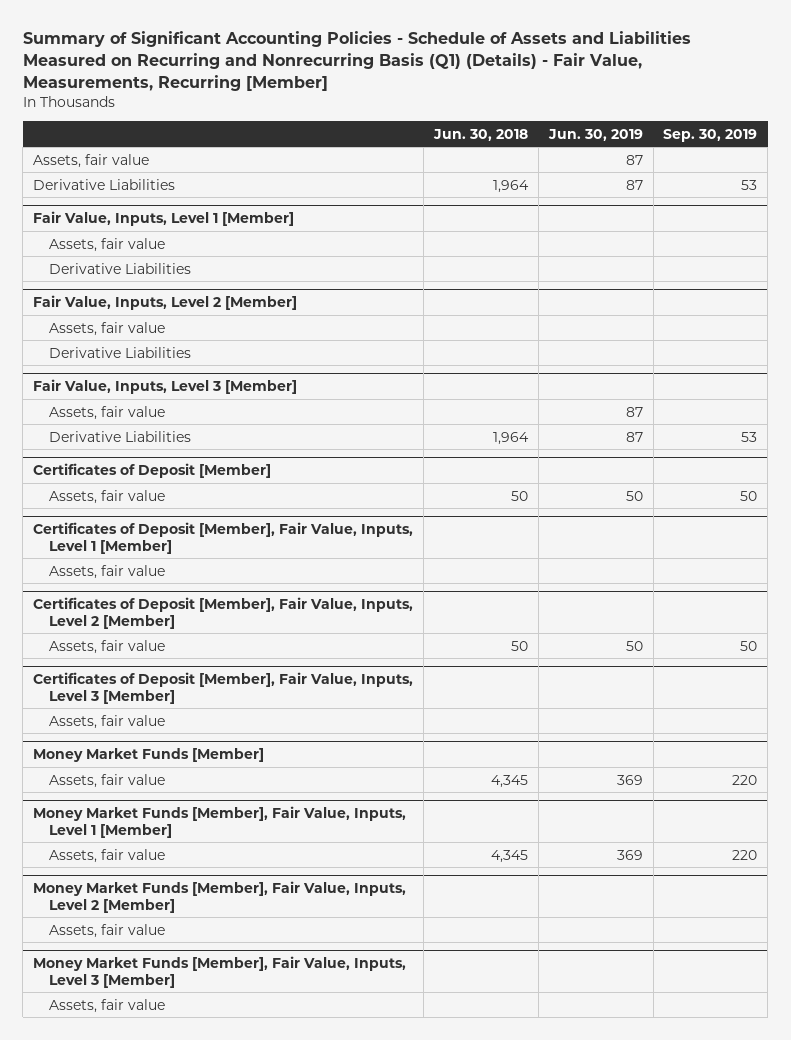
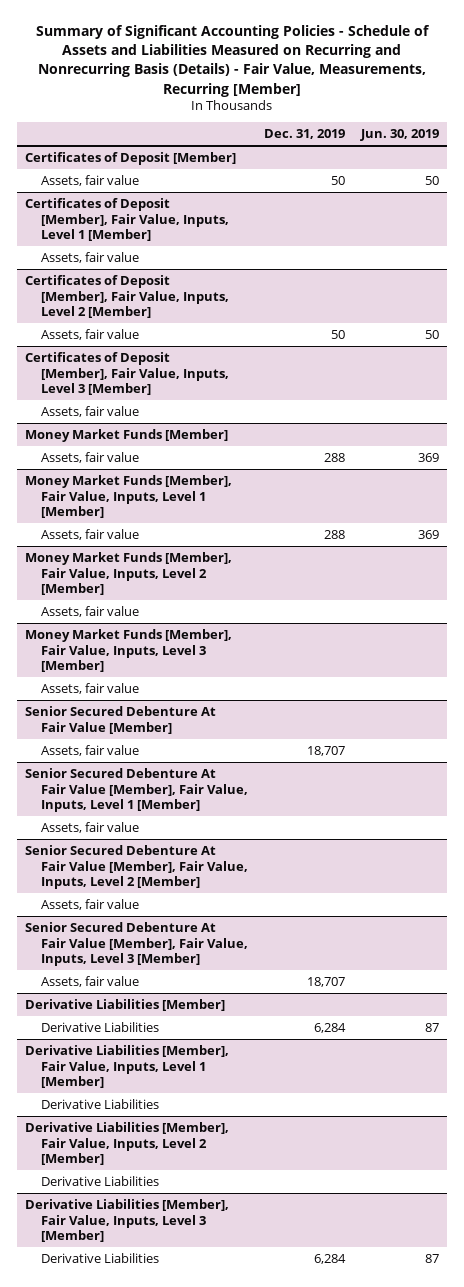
[22,31,691,92] Summary of Significant Accounting Policies - Schedule of Assets and Liabilities Measured on Recurring and Nonrecurring Basis (Q1) (Details) - Fair Value, Measurements, Recurring [Member] -> [36,25,431,97] Summary of Significant Accounting Policies - Schedule of Assets and Liabilities Measured on Recurring and Nonrecurring Basis (Details) - Fair Value, Measurements, Recurring [Member]
[432,128,528,141] Jun. 30, 2018 -> none
[663,128,758,142] Sep. 30, 2019 -> none
none -> [264,129,346,140] Dec. 31, 2019
[33,153,150,168] Assets, fair value -> none
[33,178,176,190] Derivative Liabilities -> none
[33,210,295,226] Fair Value, Inputs, Level 1 [Member] -> none
[49,237,166,252] Assets, fair value -> none
[49,262,192,274] Derivative Liabilities -> none
[33,294,298,310] Fair Value, Inputs, Level 2 [Member] -> none
[49,321,166,336] Assets, fair value -> none
[49,346,192,358] Derivative Liabilities -> none
[33,378,298,394] Fair Value, Inputs, Level 3 [Member] -> none
[49,405,166,420] Assets, fair value -> none
[49,430,192,442] Derivative Liabilities -> none
none -> [25,705,217,734] Senior Secured Debenture At Fair Value [Member]
none -> [41,744,140,756] Assets, fair value
none -> [25,767,249,813] Senior Secured Debenture At Fair Value [Member], Fair Value, Inputs, Level 1 [Member]
none -> [41,821,140,833] Assets, fair value
none -> [25,844,249,890] Senior Secured Debenture At Fair Value [Member], Fair Value, Inputs, Level 2 [Member]
none -> [41,898,140,910] Assets, fair value
none -> [25,921,249,967] Senior Secured Debenture At Fair Value [Member], Fair Value, Inputs, Level 3 [Member]
none -> [41,975,140,987] Assets, fair value
none -> [25,998,226,1011] Derivative Liabilities [Member]
none -> [41,1021,160,1032] Derivative Liabilities
none -> [25,1044,230,1089] Derivative Liabilities [Member], Fair Value, Inputs, Level 1 [Member]
none -> [41,1098,160,1109] Derivative Liabilities
none -> [25,1121,230,1166] Derivative Liabilities [Member], Fair Value, Inputs, Level 2 [Member]
none -> [41,1175,160,1186] Derivative Liabilities
none -> [25,1198,230,1243] Derivative Liabilities [Member], Fair Value, Inputs, Level 3 [Member]
none -> [41,1252,160,1263] Derivative Liabilities

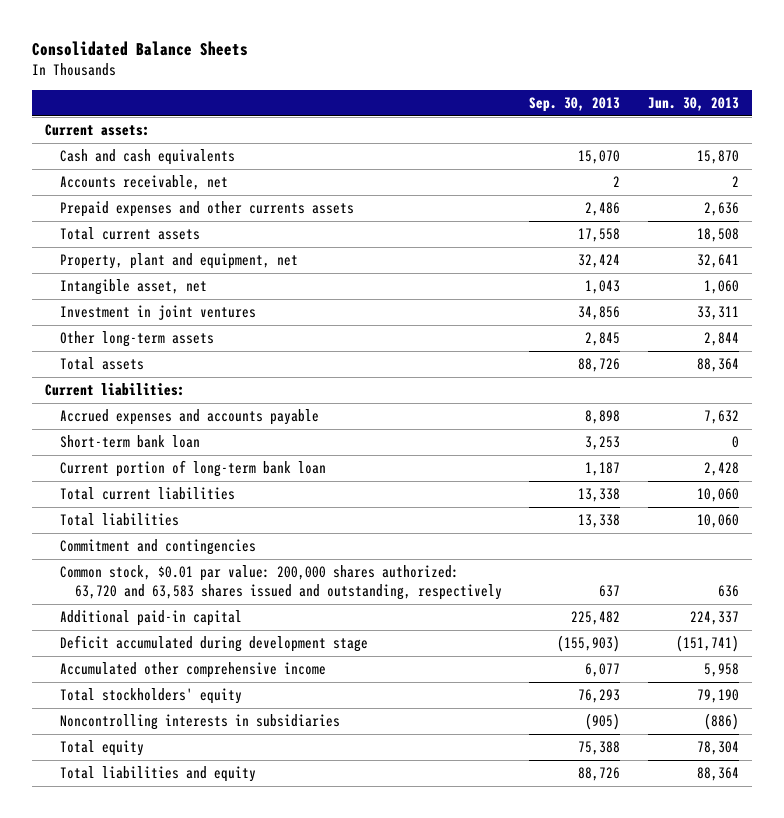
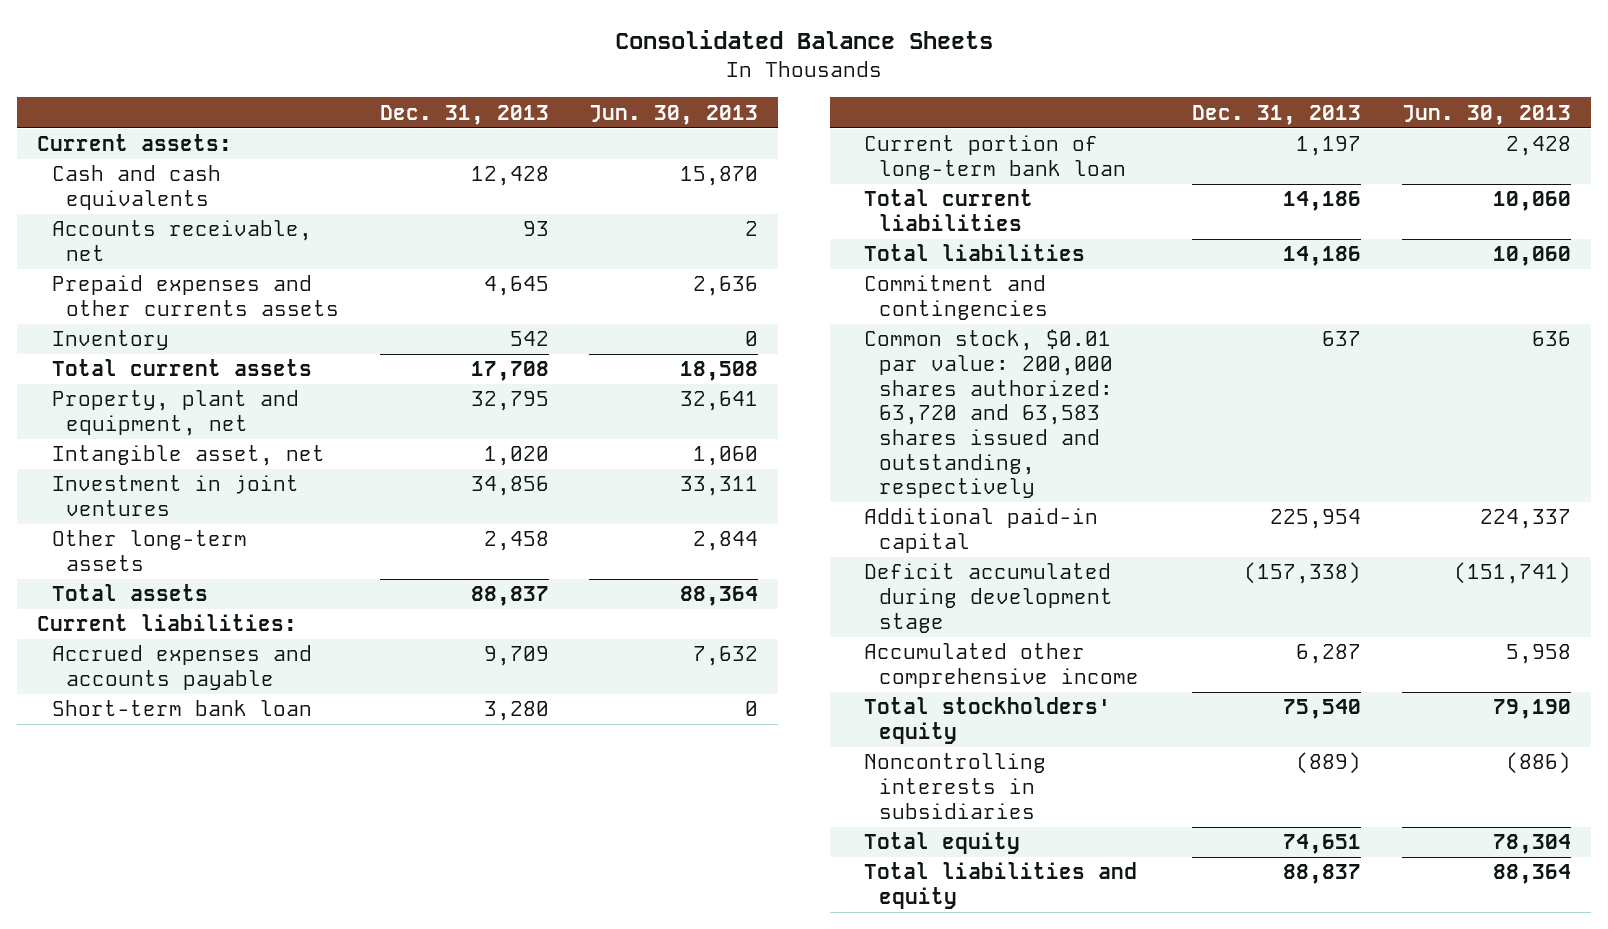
[529,97,621,113] Sep. 30, 2013 -> none
none -> [379,104,549,125] Dec. 31, 2013
none -> [51,330,169,351] Inventory

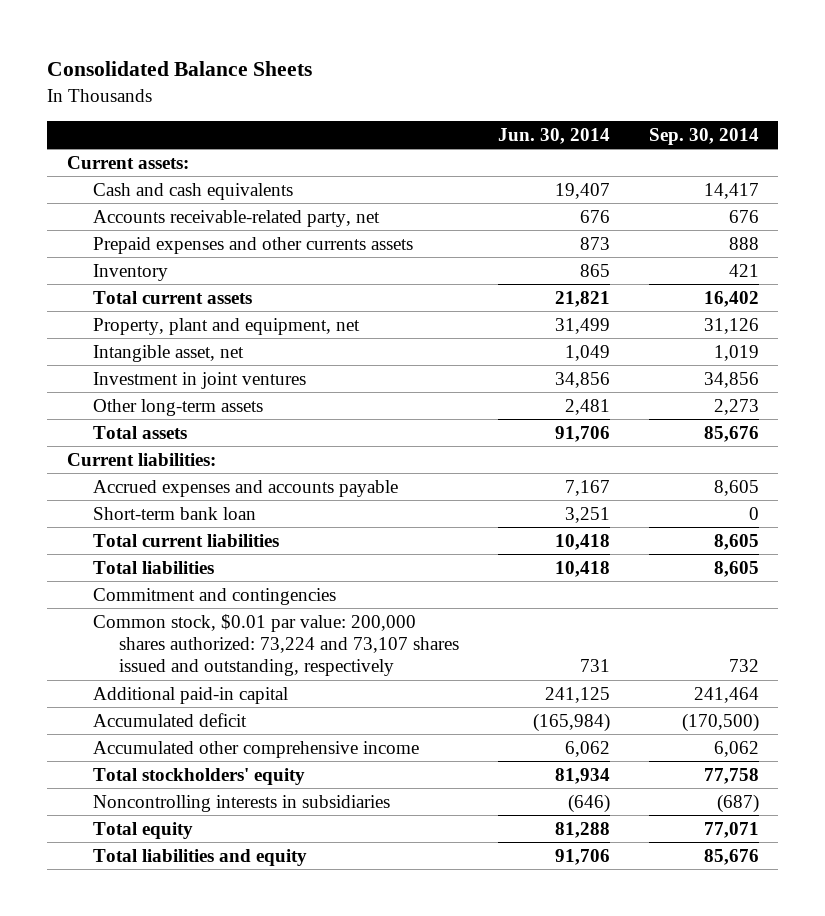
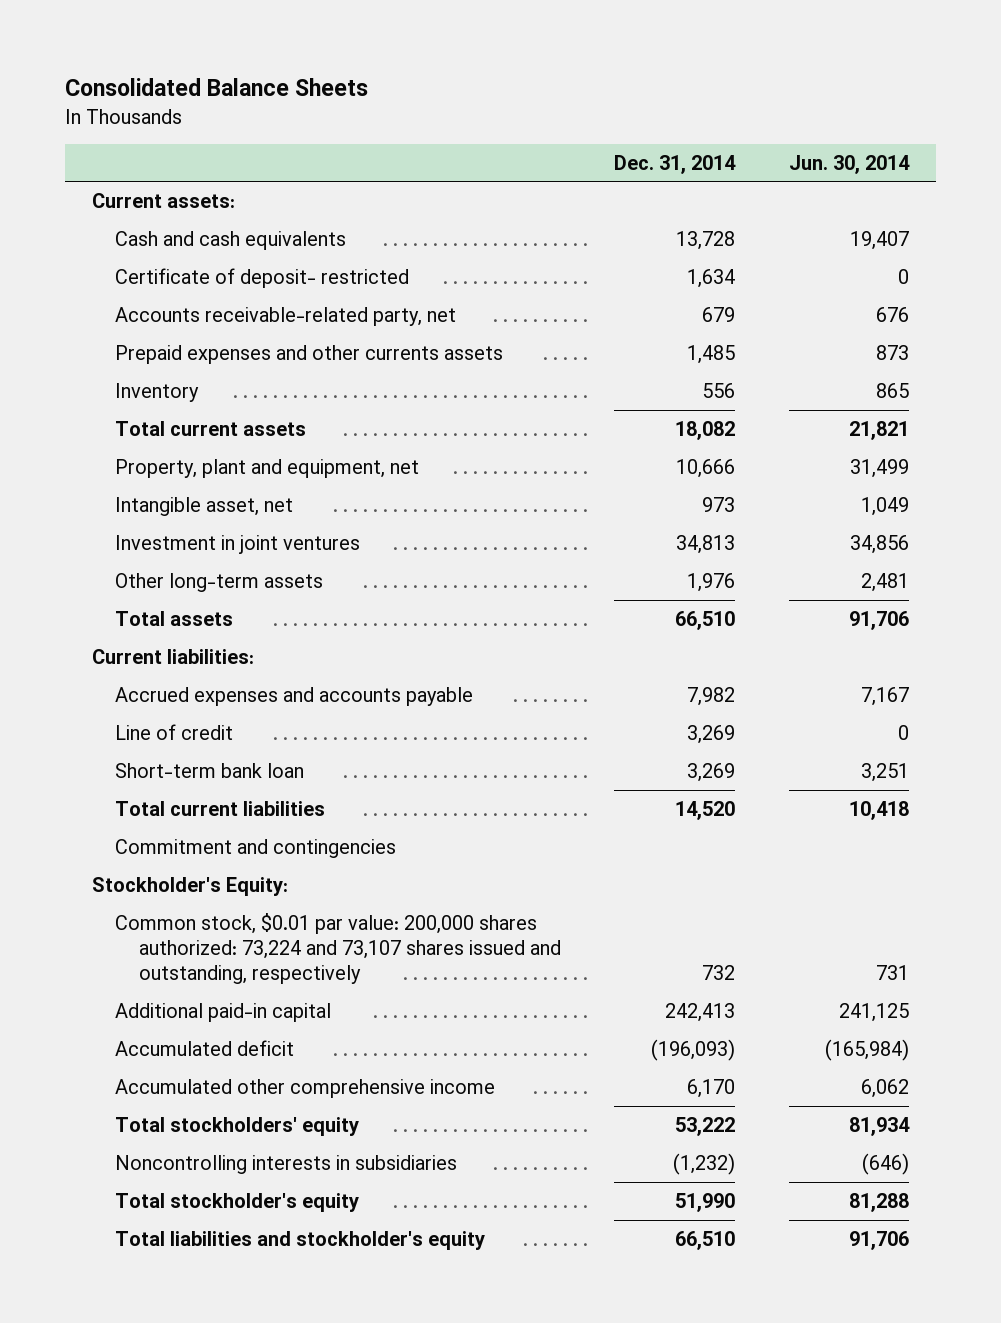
[648,127,759,145] Sep. 30, 2014 -> none
none -> [614,154,737,174] Dec. 31, 2014
none -> [115,267,410,288] Certificate of deposit- restricted
none -> [115,723,234,740] Line of credit
[92,560,214,574] Total liabilities -> none
none -> [91,876,288,896] Stockholder's Equity:
[92,821,193,839] Total equity -> [115,1192,360,1212] Total stockholder's equity
[92,848,307,866] Total liabilities and equity -> [115,1230,486,1250] Total liabilities and stockholder's equity

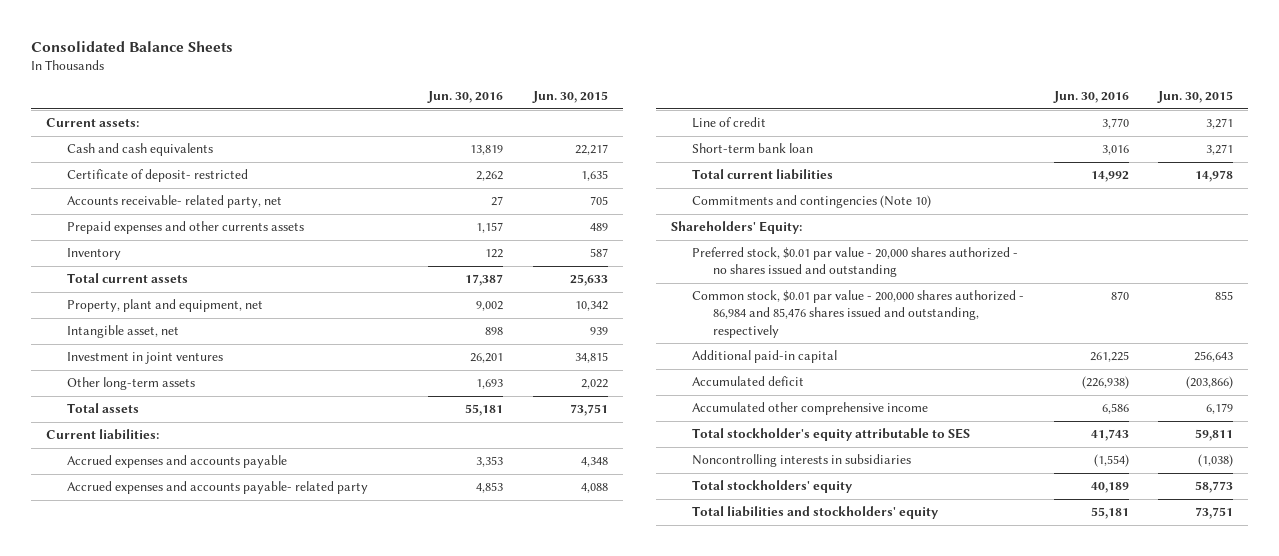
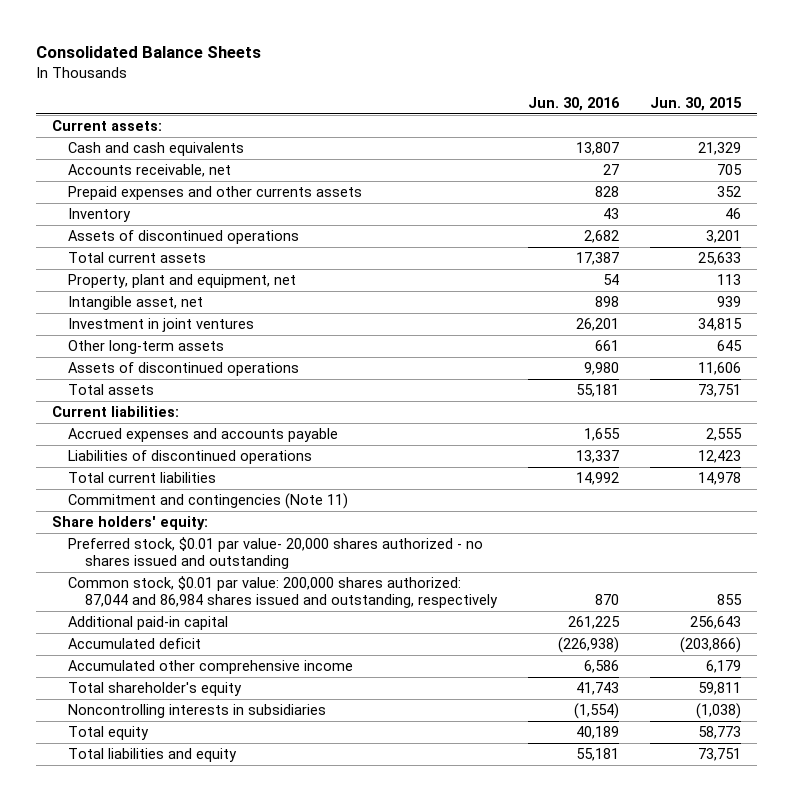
[66,169,248,183] Certificate of deposit- restricted -> none
[470,145,504,156] 13,819 -> [576,141,620,155] 13,807
[574,144,608,156] 22,217 -> [698,141,742,155] 21,329
[66,195,282,209] Accounts receivable- related party, net -> [68,163,232,177] Accounts receivable, net
[476,222,504,234] 1,157 -> [595,185,620,197] 828
[589,223,608,232] 489 -> [717,185,742,197] 352
[485,249,504,259] 122 -> [603,207,620,219] 43
[589,248,608,258] 587 -> [725,207,742,219] 46
none -> [68,229,300,244] Assets of discontinued operations
[476,301,504,312] 9,002 -> [603,273,620,285] 54
[574,301,608,312] 10,342 -> [717,273,742,285] 113
[476,379,504,390] 1,693 -> [595,339,620,351] 661
[580,379,608,390] 2,022 -> [717,339,743,351] 645
none -> [68,361,300,376] Assets of discontinued operations
[66,481,368,495] Accrued expenses and accounts payable- related party -> none
[691,117,766,129] Line of credit -> none
[691,143,813,154] Short-term bank loan -> none
[476,456,504,468] 3,353 -> [584,427,621,441] 1,655
[580,457,608,468] 4,348 -> [706,427,743,441] 2,555
none -> [68,449,313,464] Liabilities of discontinued operations
[691,195,931,209] Commitments and contingencies (Note 10) -> [68,492,349,509] Commitment and contingencies (Note 11)
[670,221,802,235] Shareholders' Equity: -> [51,515,208,530] Share holders' equity:
[691,247,1018,278] Preferred stock, $0.01 par value - 20,000 shares authorized - no shares issued and outstanding -> [68,536,484,569] Preferred stock, $0.01 par value- 20,000 shares authorized - no shares issued and outstanding
[691,290,1024,338] Common stock, $0.01 par value - 200,000 shares authorized - 86,984 and 85,476 shares issued and outstanding, respectively -> [68,575,499,608] Common stock, $0.01 par value: 200,000 shares authorized: 87,044 and 86,984 shares issued and outstanding, respectively
[691,428,970,442] Total stockholder's equity attributable to SES -> [68,681,243,696] Total shareholder's equity
[691,480,852,494] Total stockholders' equity -> [68,725,150,740] Total equity
[691,506,938,520] Total liabilities and stockholders' equity -> [68,747,238,762] Total liabilities and equity

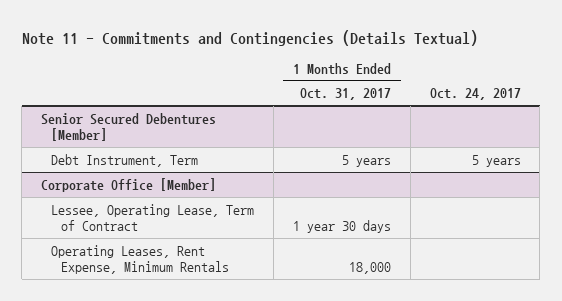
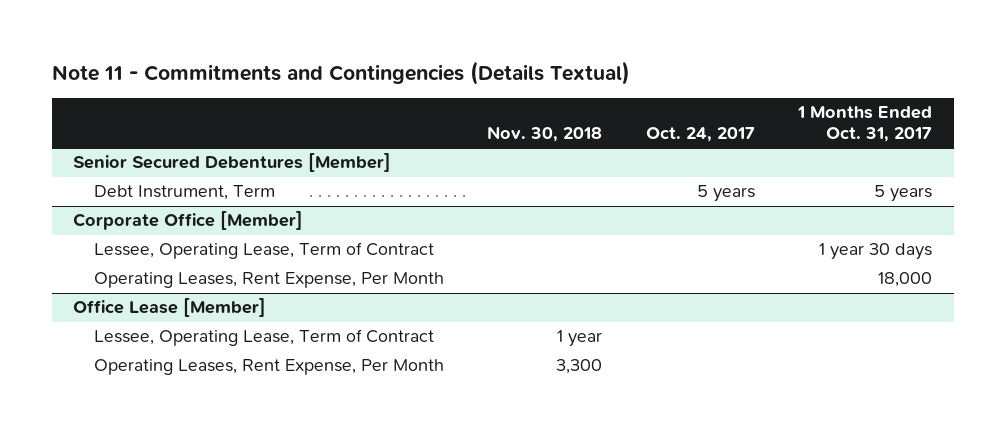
none -> [487,126,603,143] Nov. 30, 2018
[51,244,230,275] Operating Leases, Rent Expense, Minimum Rentals -> [94,272,445,289] Operating Leases, Rent Expense, Per Month
none -> [73,298,267,318] Office Lease [Member]
none -> [94,329,435,347] Lessee, Operating Lease, Term of Contract
none -> [94,359,445,376] Operating Leases, Rent Expense, Per Month

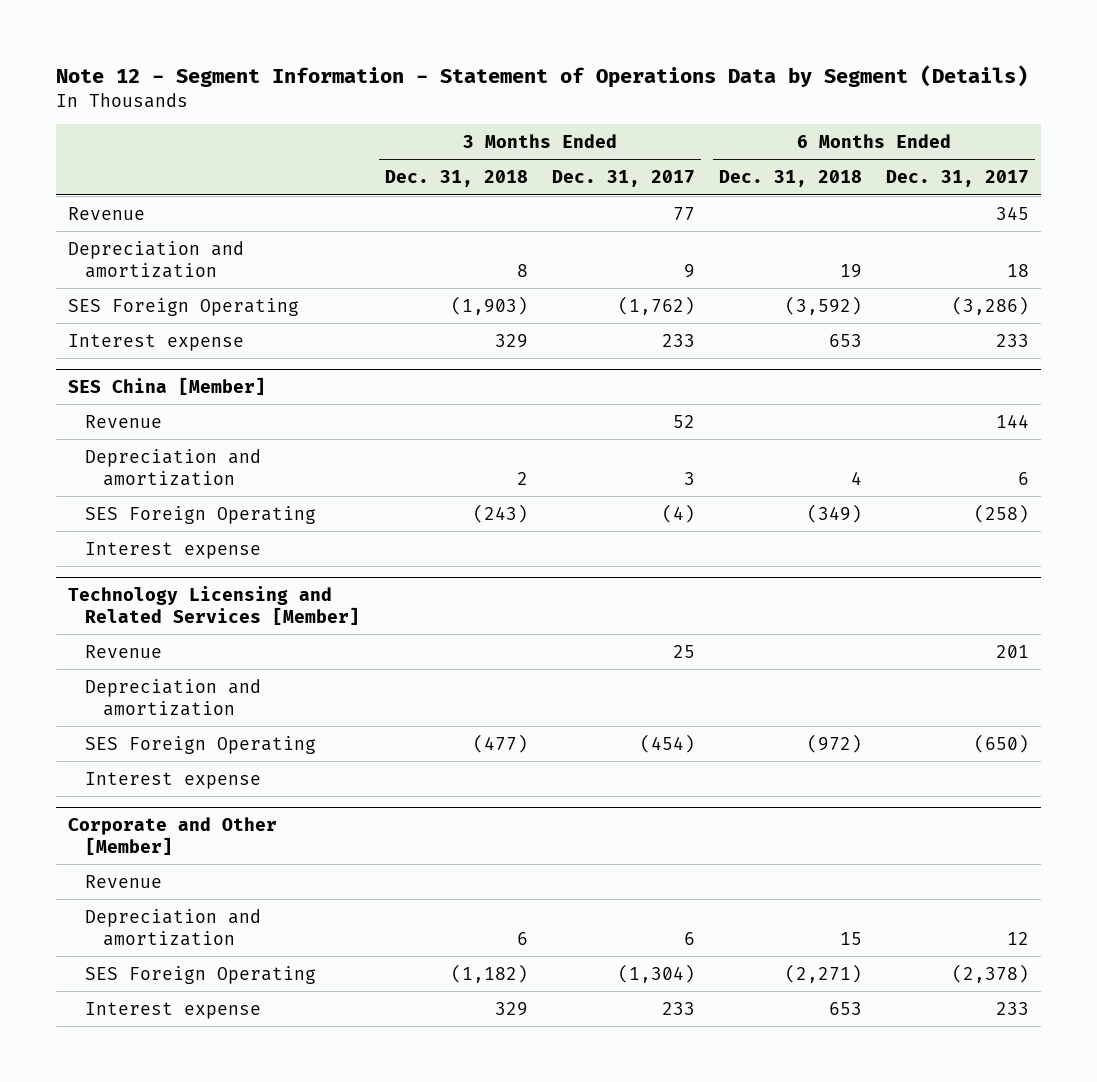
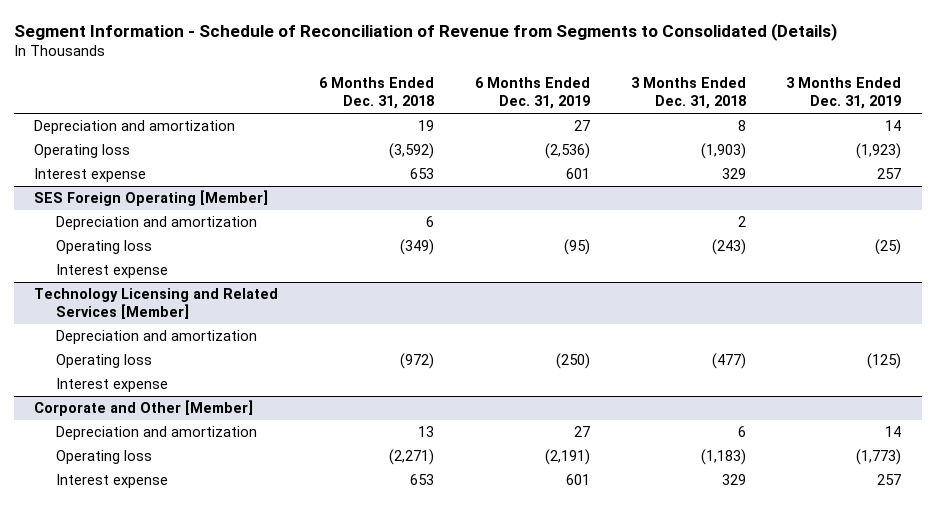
[55,65,1028,89] Note 12 - Segment Information - Statement of Operations Data by Segment (Details) -> [13,22,837,41] Segment Information - Schedule of Reconciliation of Revenue from Segments to Consolidated (Details)
[551,170,695,188] Dec. 31, 2017 -> none
[885,170,1029,188] Dec. 31, 2017 -> none
none -> [474,77,590,110] 6 Months Ended Dec. 31, 2019
none -> [786,77,902,110] 3 Months Ended Dec. 31, 2019
[68,206,146,220] Revenue -> none
[68,297,300,316] SES Foreign Operating -> [34,144,131,159] Operating loss
[68,376,267,395] SES China [Member] -> none
[85,414,163,428] Revenue -> none
none -> [34,190,269,207] SES Foreign Operating [Member]
[850,470,862,485] 4 -> [426,216,435,228] 6
[85,505,317,524] SES Foreign Operating -> [55,240,152,255] Operating loss
[85,644,163,658] Revenue -> none
[85,735,317,754] SES Foreign Operating -> [55,354,152,369] Operating loss
[85,874,163,888] Revenue -> none
[839,931,862,945] 15 -> [418,426,435,438] 13
[85,965,317,984] SES Foreign Operating -> [55,450,152,465] Operating loss
[450,963,528,983] (1,182) -> [700,449,746,466] (1,183)

